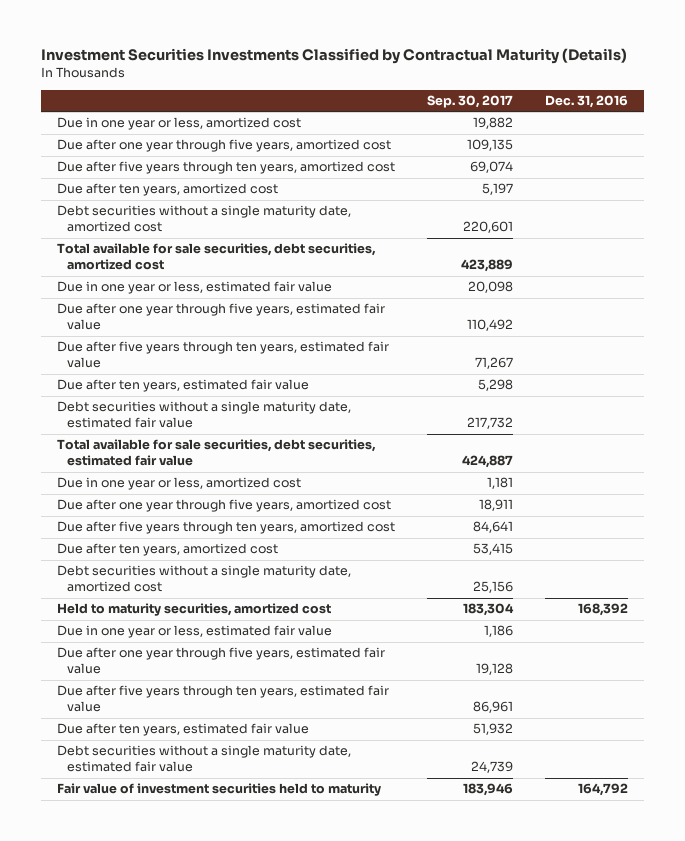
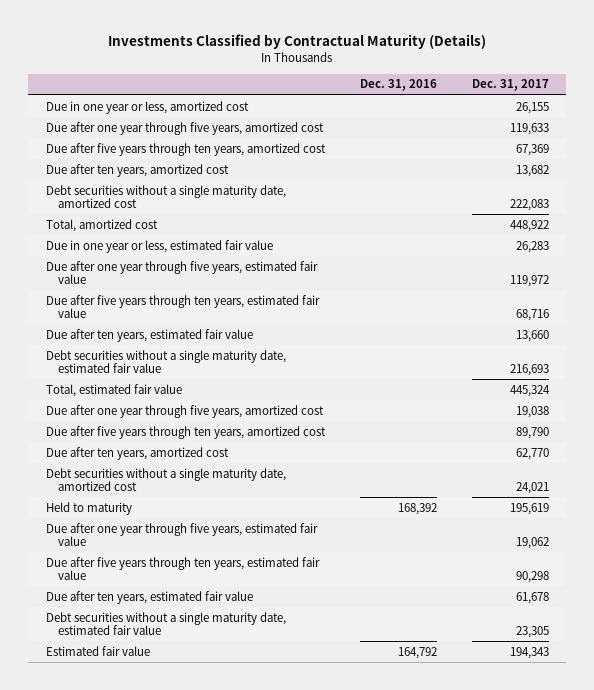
[40,48,627,65] Investment Securities Investments Classified by Contractual Maturity (Details) -> [108,34,487,50] Investments Classified by Contractual Maturity (Details)
[427,95,514,109] Sep. 30, 2017 -> none
none -> [471,79,549,92] Dec. 31, 2017
[57,243,377,271] Total available for sale securities, debt securities, amortized cost -> [45,218,158,232] Total, amortized cost
[57,477,302,491] Due in one year or less, amortized cost -> none
[57,439,377,467] Total available for sale securities, debt securities, estimated fair value -> [45,383,182,397] Total, estimated fair value
[57,625,333,639] Due in one year or less, estimated fair value -> none
[57,603,332,617] Held to maturity securities, amortized cost -> [45,501,132,515] Held to maturity
[57,783,382,797] Fair value of investment securities held to maturity -> [45,645,150,656] Estimated fair value

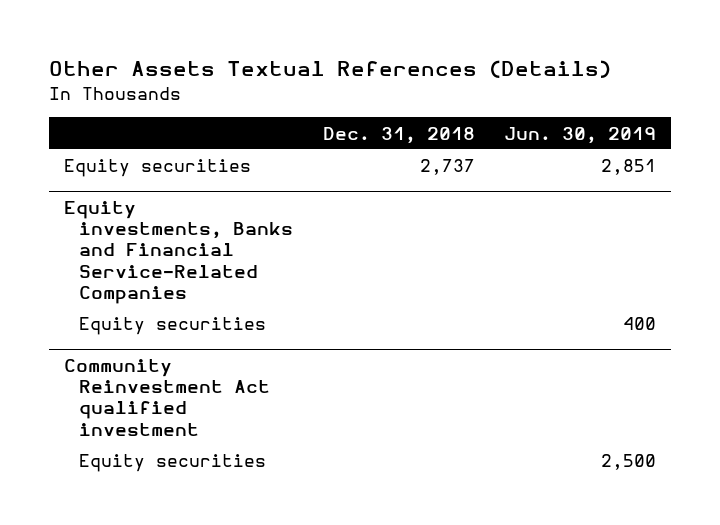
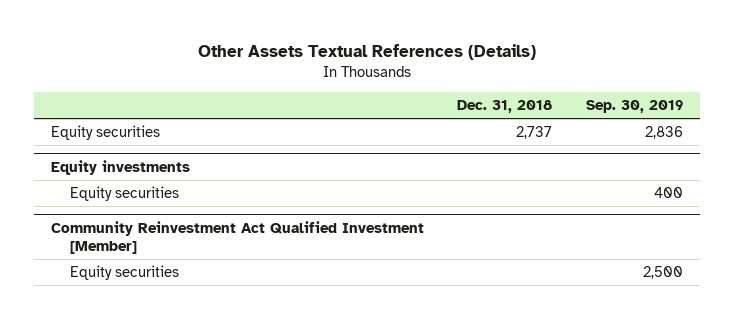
[504,126,657,144] Jun. 30, 2019 -> none
none -> [585,99,683,113] Sep. 30, 2019
[63,200,294,304] Equity investments, Banks and Financial Service-Related Companies -> [50,160,190,176] Equity investments
[63,358,271,436] Community Reinvestment Act qualified investment -> [50,221,424,255] Community Reinvestment Act Qualified Investment [Member]

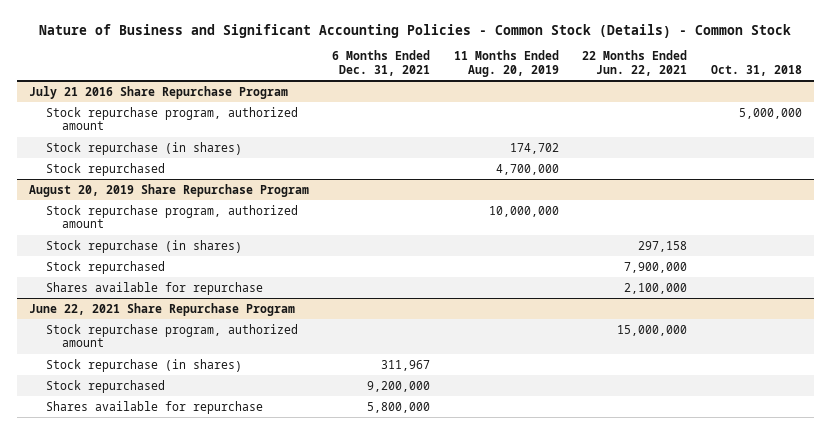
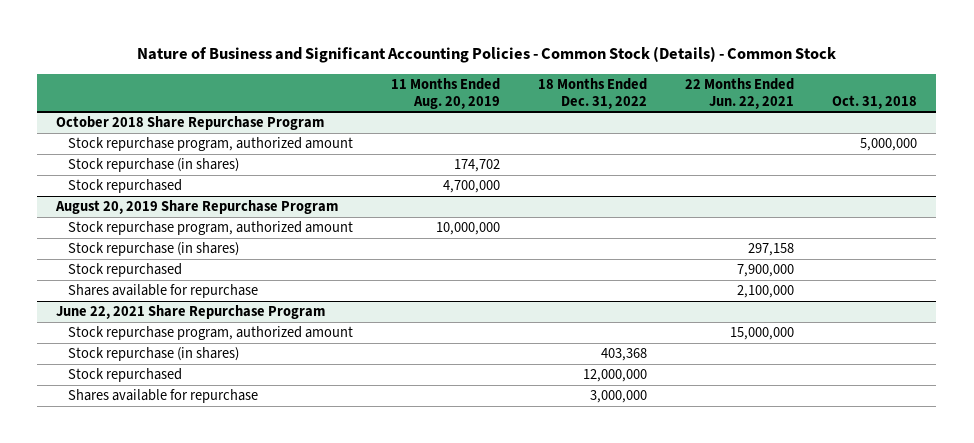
[332,50,431,76] 6 Months Ended Dec. 31, 2021 -> none
none -> [538,78,648,109] 18 Months Ended Dec. 31, 2022
[28,85,288,99] July 21 2016 Share Repurchase Program -> [56,116,325,131] October 2018 Share Repurchase Program

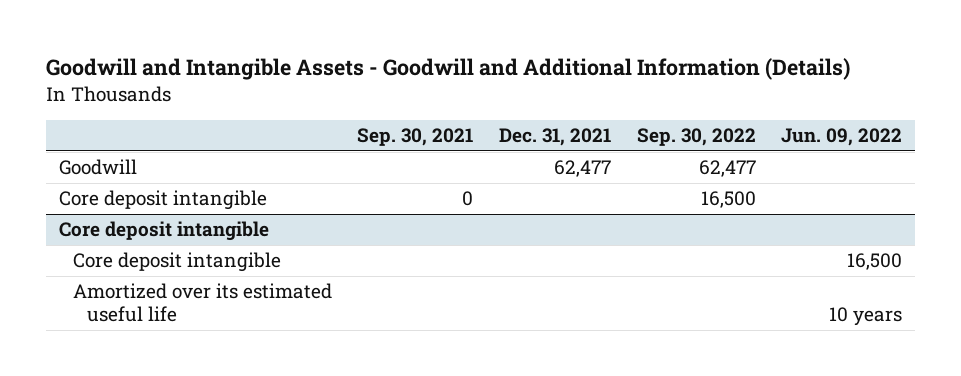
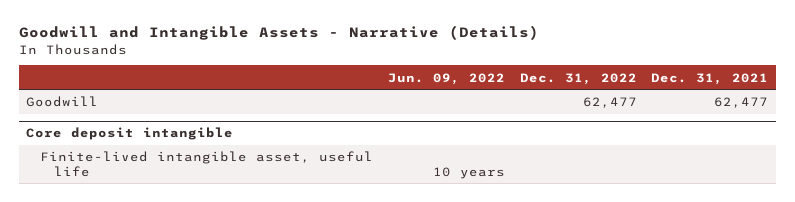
[45,58,850,81] Goodwill and Intangible Assets - Goodwill and Additional Information (Details) -> [19,25,540,41] Goodwill and Intangible Assets - Narrative (Details)
[357,127,474,146] Sep. 30, 2021 -> none
[636,127,756,146] Sep. 30, 2022 -> none
none -> [519,72,637,85] Dec. 31, 2022
[58,190,267,211] Core deposit intangible -> none
[72,252,281,273] Core deposit intangible -> none
[72,283,332,322] Amortized over its estimated useful life -> [40,151,374,177] Finite-lived intangible asset, useful life

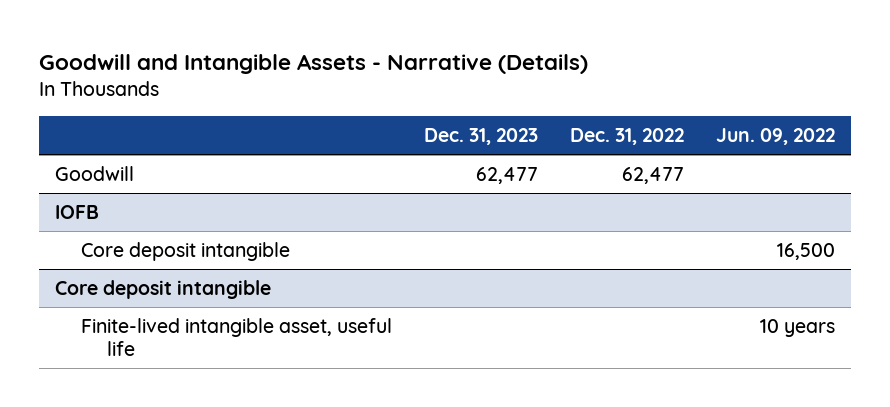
[651,72,769,85] Dec. 31, 2021 -> none
none -> [423,128,538,146] Dec. 31, 2023
none -> [55,205,100,220] IOFB
none -> [80,242,290,262] Core deposit intangible

